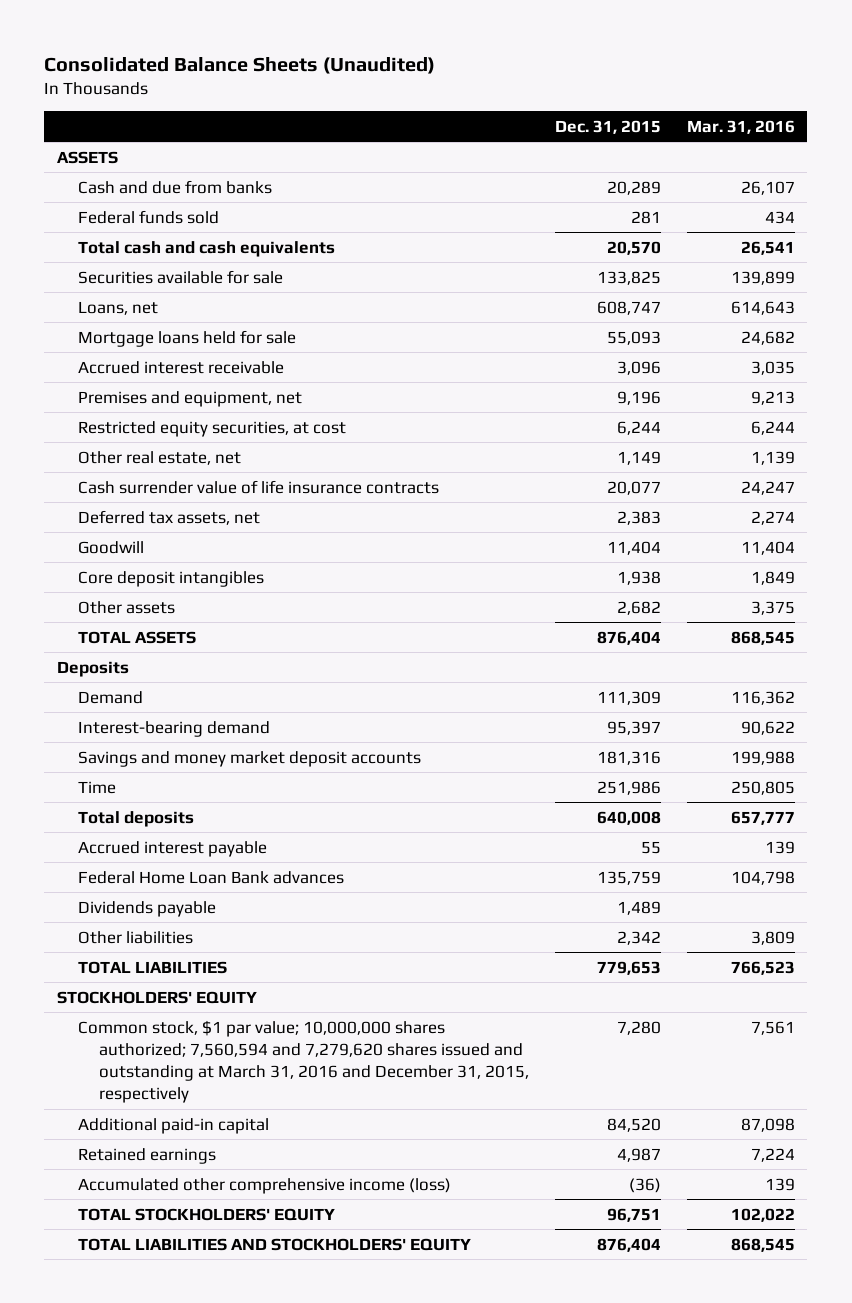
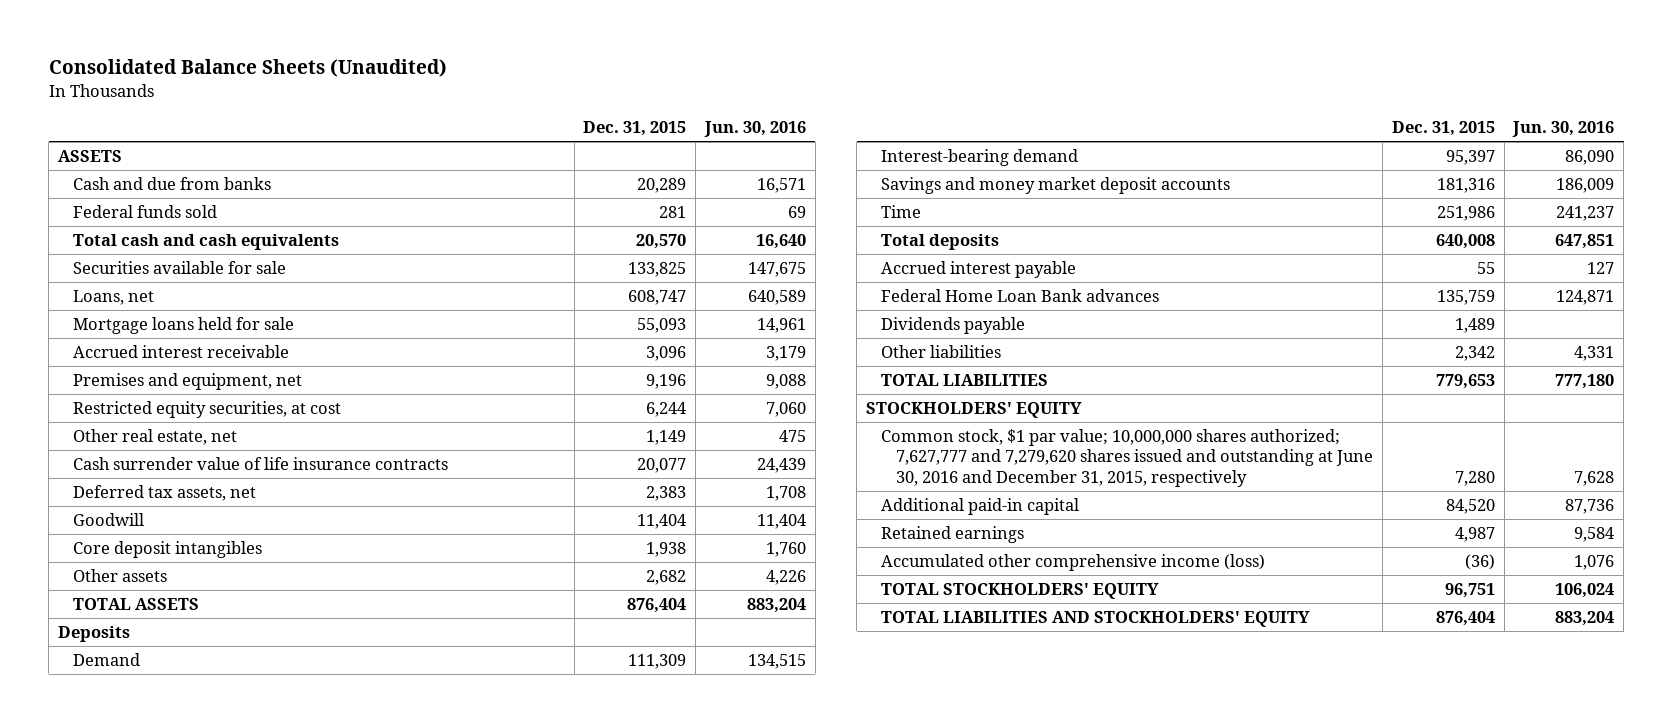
[686,120,795,135] Mar. 31, 2016 -> none
none -> [704,121,807,138] Jun. 30, 2016
[78,1019,530,1104] Common stock, $1 par value; 10,000,000 shares authorized; 7,560,594 and 7,279,620 shares issued and outstanding at March 31, 2016 and December 31, 2015, respectively -> [881,428,1373,487] Common stock, $1 par value; 10,000,000 shares authorized; 7,627,777 and 7,279,620 shares issued and outstanding at June 30, 2016 and December 31, 2015, respectively

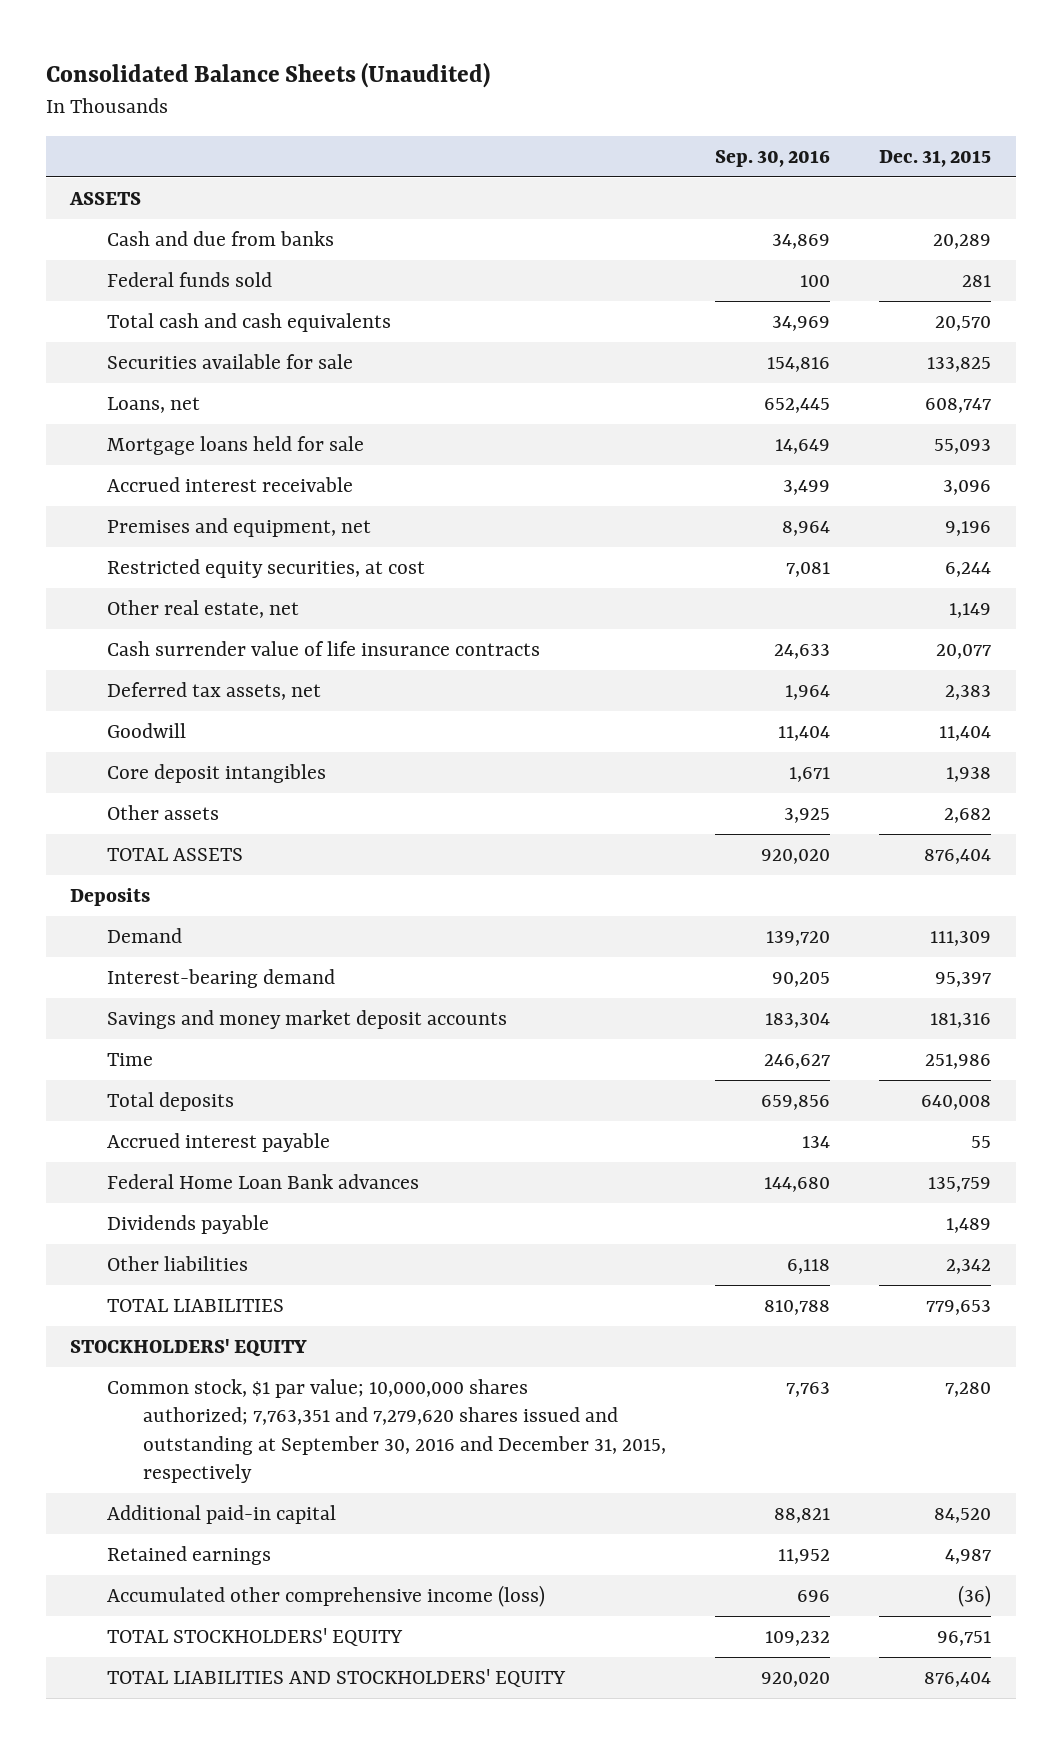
[704,121,807,138] Jun. 30, 2016 -> none
none -> [714,149,830,167] Sep. 30, 2016
[881,428,1373,487] Common stock, $1 par value; 10,000,000 shares authorized; 7,627,777 and 7,279,620 shares issued and outstanding at June 30, 2016 and December 31, 2015, respectively -> [106,1379,666,1484] Common stock, $1 par value; 10,000,000 shares authorized; 7,763,351 and 7,279,620 shares issued and outstanding at September 30, 2016 and December 31, 2015, respectively

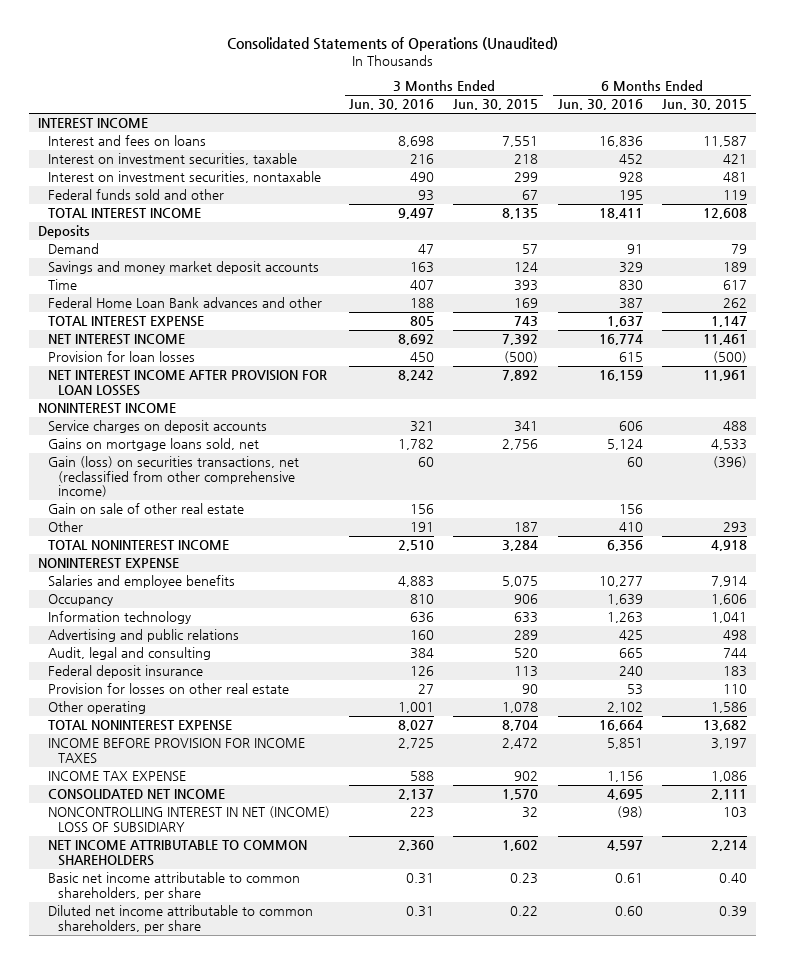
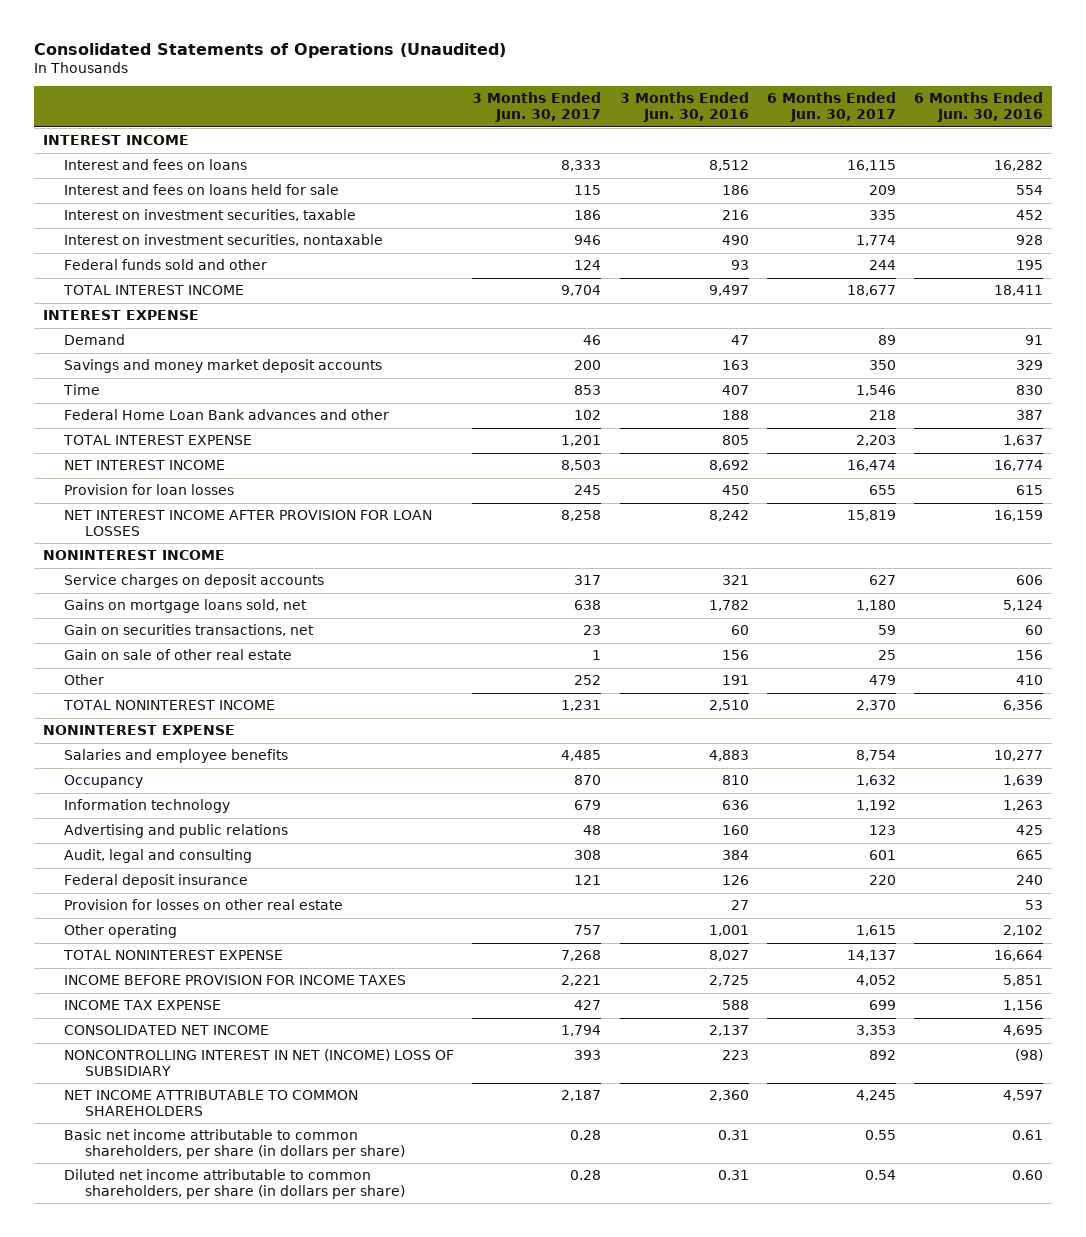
[453,99,539,111] Jun. 30, 2015 -> none
[661,99,747,111] Jun. 30, 2015 -> none
none -> [472,92,602,123] 3 Months Ended Jun. 30, 2017
none -> [767,92,897,123] 6 Months Ended Jun. 30, 2017
[398,136,435,148] 8,698 -> [708,160,749,172] 8,512
[598,136,643,148] 16,836 -> [994,160,1044,172] 16,282
none -> [64,184,340,196] Interest and fees on loans held for sale
[38,225,91,239] Deposits -> none
none -> [42,310,199,321] INTEREST EXPENSE
[48,456,300,498] Gain (loss) on securities transactions, net (reclassified from other comprehensive income) -> [64,624,315,637] Gain on securities transactions, net
[48,872,301,900] Basic net income attributable to common shareholders, per share -> [64,1129,406,1159] Basic net income attributable to common shareholders, per share (in dollars per share)
[48,905,314,933] Diluted net income attributable to common shareholders, per share -> [64,1169,406,1199] Diluted net income attributable to common shareholders, per share (in dollars per share)

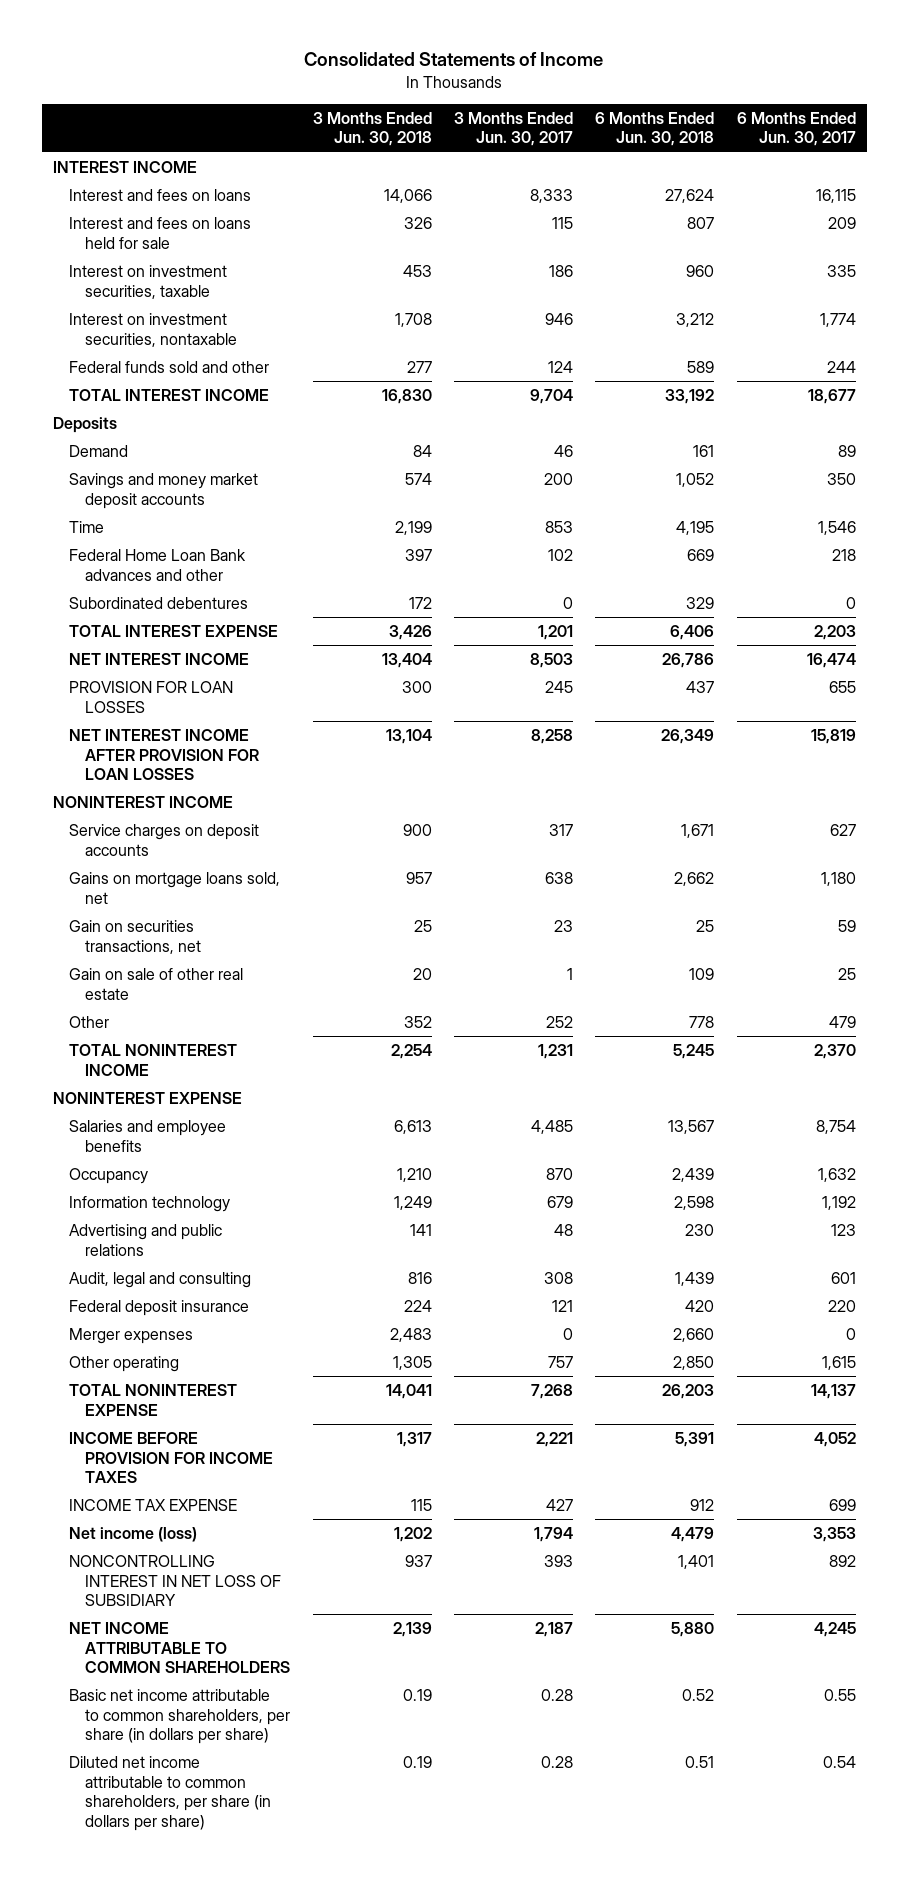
[33,42,506,58] Consolidated Statements of Operations (Unaudited) -> [304,52,604,67] Consolidated Statements of Income
[619,92,749,123] 3 Months Ended Jun. 30, 2016 -> none
[914,92,1044,123] 6 Months Ended Jun. 30, 2016 -> none
none -> [312,111,432,147] 3 Months Ended Jun. 30, 2018
none -> [595,111,715,147] 6 Months Ended Jun. 30, 2018
[42,310,199,321] INTEREST EXPENSE -> none
none -> [52,416,117,433] Deposits
none -> [69,596,249,609] Subordinated debentures
[64,484,235,496] Provision for loan losses -> [69,680,234,713] PROVISION FOR LOAN LOSSES
[64,899,344,911] Provision for losses on other real estate -> none
none -> [69,1327,194,1344] Merger expenses
[64,1025,270,1036] CONSOLIDATED NET INCOME -> [69,1526,198,1542] Net income (loss)
[64,1049,455,1076] NONCONTROLLING INTEREST IN NET (INCOME) LOSS OF SUBSIDIARY -> [69,1554,282,1607] NONCONTROLLING INTEREST IN NET LOSS OF SUBSIDIARY

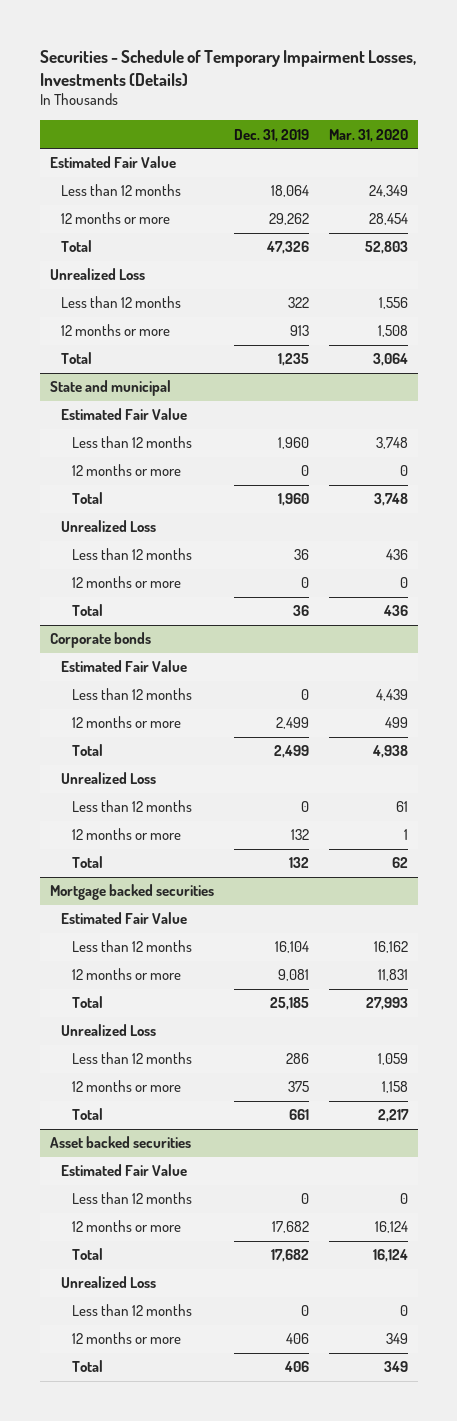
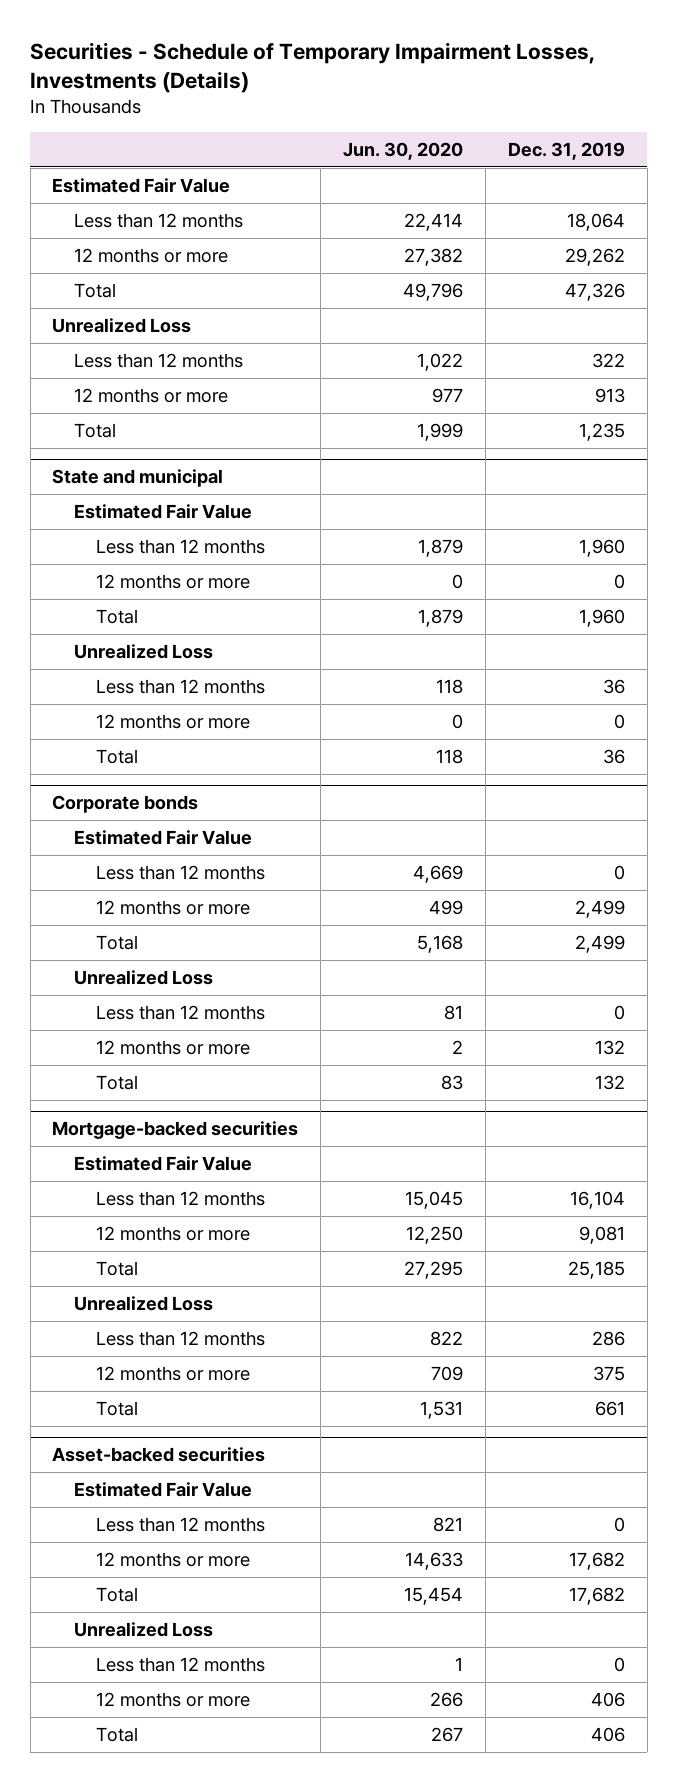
[328,128,408,142] Mar. 31, 2020 -> none
none -> [343,142,464,161] Jun. 30, 2020
[49,884,214,901] Mortgage backed securities -> [52,1121,299,1140] Mortgage-backed securities
[49,1136,191,1149] Asset backed securities -> [52,1447,266,1463] Asset-backed securities

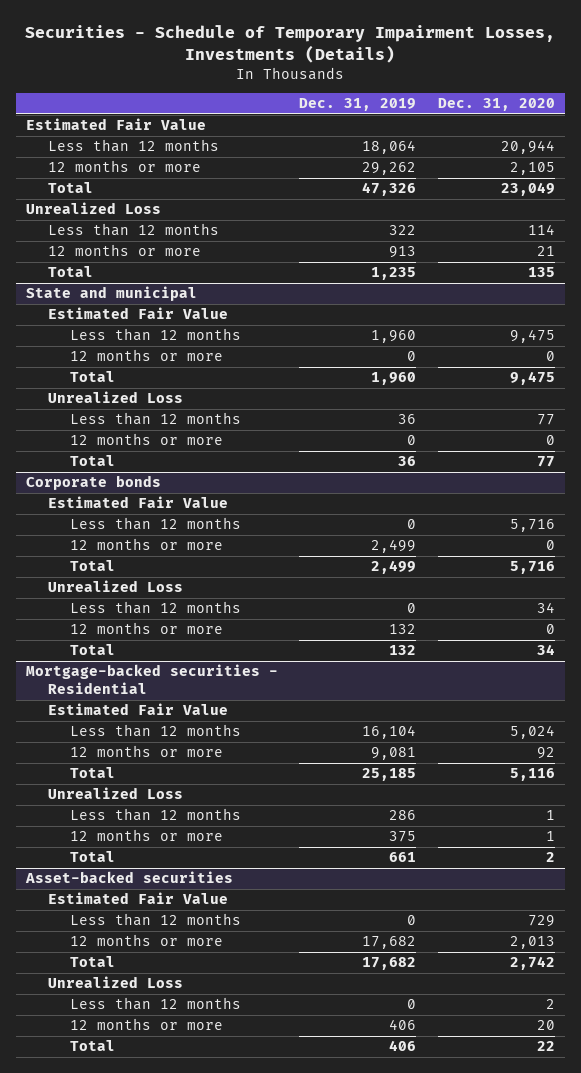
[343,142,464,161] Jun. 30, 2020 -> none
none -> [437,98,555,112] Dec. 31, 2020
[52,1121,299,1140] Mortgage-backed securities -> [26,664,279,694] Mortgage-backed securities - Residential

